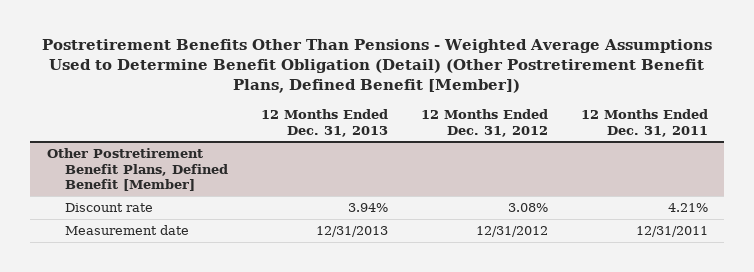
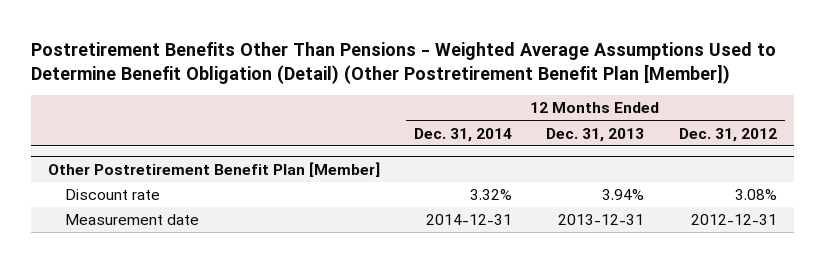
[42,39,713,94] Postretirement Benefits Other Than Pensions - Weighted Average Assumptions Used to Determine Benefit Obligation (Detail) (Other Postretirement Benefit Plans, Defined Benefit [Member]) -> [31,41,777,84] Postretirement Benefits Other Than Pensions - Weighted Average Assumptions Used to Determine Benefit Obligation (Detail) (Other Postretirement Benefit Plan [Member])
[580,109,708,137] 12 Months Ended Dec. 31, 2011 -> none
none -> [414,127,513,142] Dec. 31, 2014
[46,148,228,191] Other Postretirement Benefit Plans, Defined Benefit [Member] -> [48,161,381,177] Other Postretirement Benefit Plan [Member]
[315,226,388,238] 12/31/2013 -> [558,214,645,226] 2013-12-31
[475,226,548,238] 12/31/2012 -> [690,214,777,226] 2012-12-31

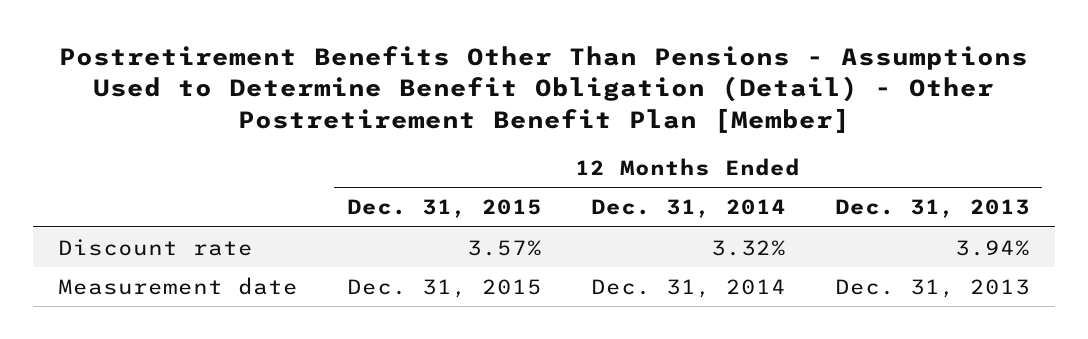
[31,41,777,84] Postretirement Benefits Other Than Pensions - Weighted Average Assumptions Used to Determine Benefit Obligation (Detail) (Other Postretirement Benefit Plan [Member]) -> [58,45,1028,134] Postretirement Benefits Other Than Pensions - Assumptions Used to Determine Benefit Obligation (Detail) - Other Postretirement Benefit Plan [Member]
[678,127,777,142] Dec. 31, 2012 -> none
none -> [346,199,542,219] Dec. 31, 2015
[48,161,381,177] Other Postretirement Benefit Plan [Member] -> none
[426,214,513,226] 2014-12-31 -> [590,278,786,298] Dec. 31, 2014
[558,214,645,226] 2013-12-31 -> [835,278,1031,298] Dec. 31, 2013

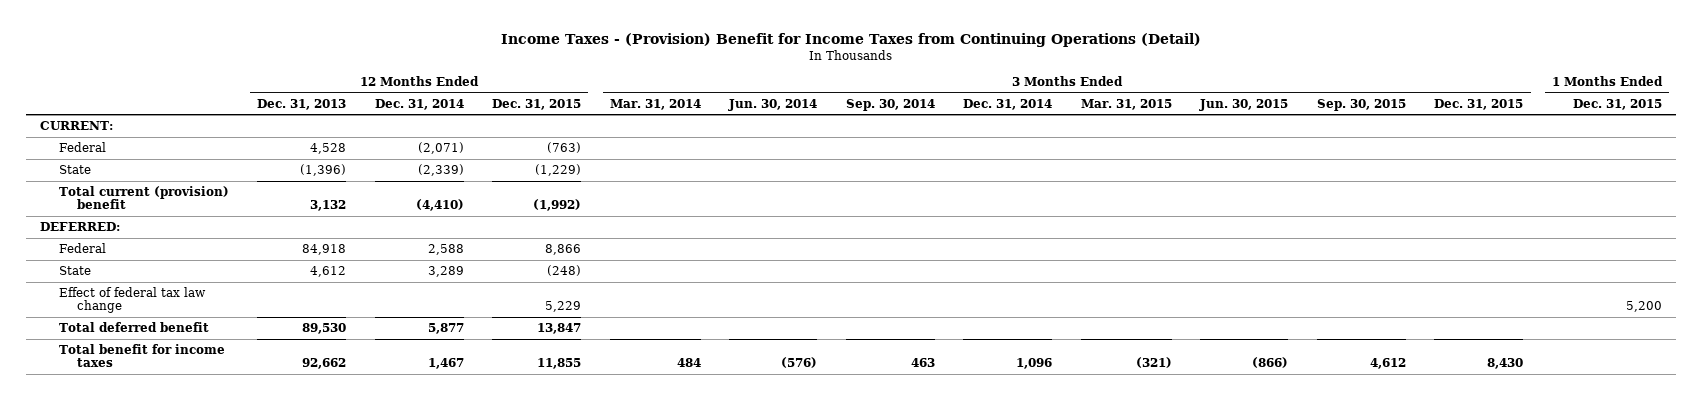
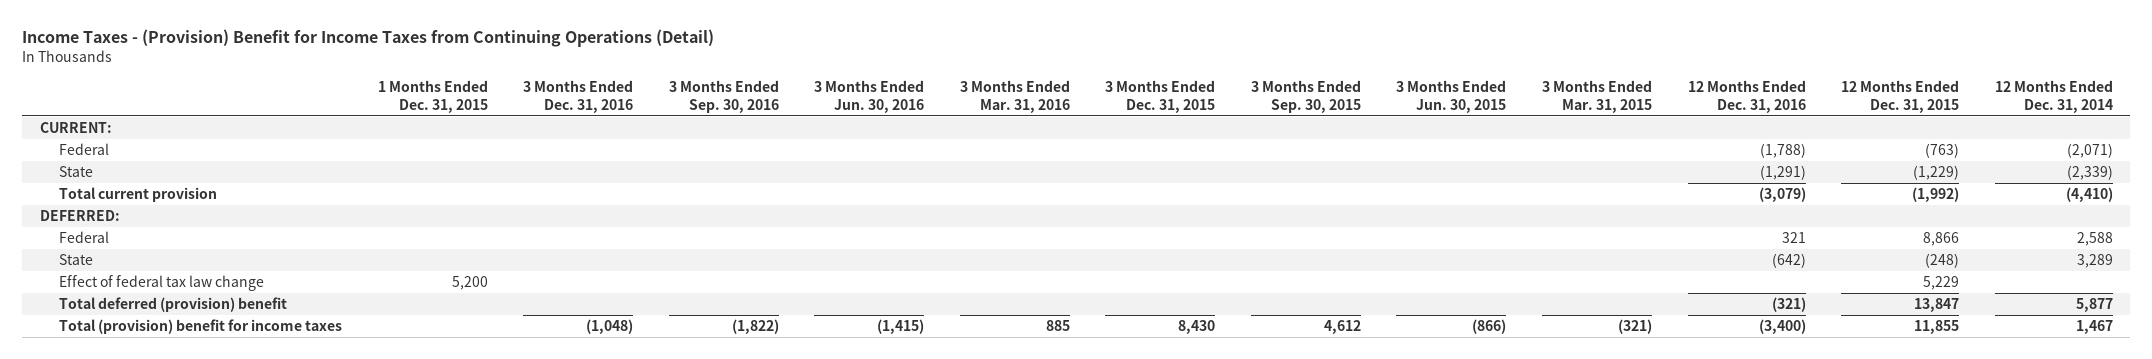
[257,98,347,110] Dec. 31, 2013 -> none
[609,98,701,110] Mar. 31, 2014 -> none
[728,98,818,111] Jun. 30, 2014 -> none
[845,98,935,111] Sep. 30, 2014 -> none
[963,98,1053,110] Dec. 31, 2014 -> none
none -> [523,80,634,113] 3 Months Ended Dec. 31, 2016
none -> [668,80,779,113] 3 Months Ended Sep. 30, 2016
none -> [814,80,925,113] 3 Months Ended Jun. 30, 2016
none -> [959,80,1070,113] 3 Months Ended Mar. 31, 2016
none -> [1687,80,1806,113] 12 Months Ended Dec. 31, 2016
[58,185,229,210] Total current (provision) benefit -> [59,187,218,203] Total current provision
[58,321,209,332] Total deferred benefit -> [59,297,288,313] Total deferred (provision) benefit
[58,343,225,368] Total benefit for income taxes -> [59,319,343,335] Total (provision) benefit for income taxes

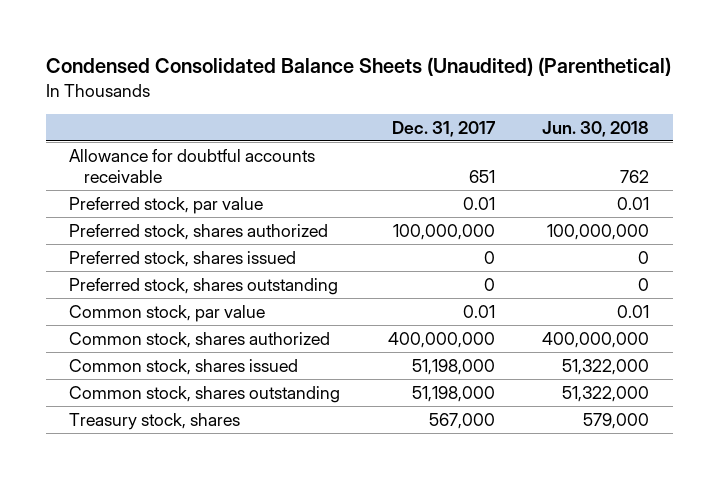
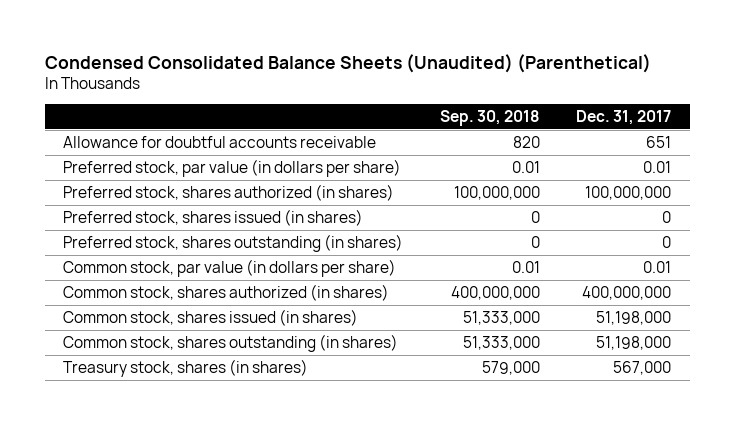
[542,120,650,137] Jun. 30, 2018 -> none
none -> [439,110,540,127] Sep. 30, 2018
[69,196,264,214] Preferred stock, par value -> [63,158,402,177] Preferred stock, par value (in dollars per share)
[69,223,329,240] Preferred stock, shares authorized -> [63,183,395,201] Preferred stock, shares authorized (in shares)
[69,250,297,267] Preferred stock, shares issued -> [63,208,364,226] Preferred stock, shares issued (in shares)
[69,277,339,295] Preferred stock, shares outstanding -> [63,233,404,252] Preferred stock, shares outstanding (in shares)
[69,304,266,322] Common stock, par value -> [63,258,397,277] Common stock, par value (in dollars per share)
[69,331,331,348] Common stock, shares authorized -> [63,283,390,301] Common stock, shares authorized (in shares)
[69,358,299,375] Common stock, shares issued -> [63,308,359,326] Common stock, shares issued (in shares)
[69,385,341,403] Common stock, shares outstanding -> [63,333,399,352] Common stock, shares outstanding (in shares)
[69,412,241,430] Treasury stock, shares -> [63,358,309,377] Treasury stock, shares (in shares)

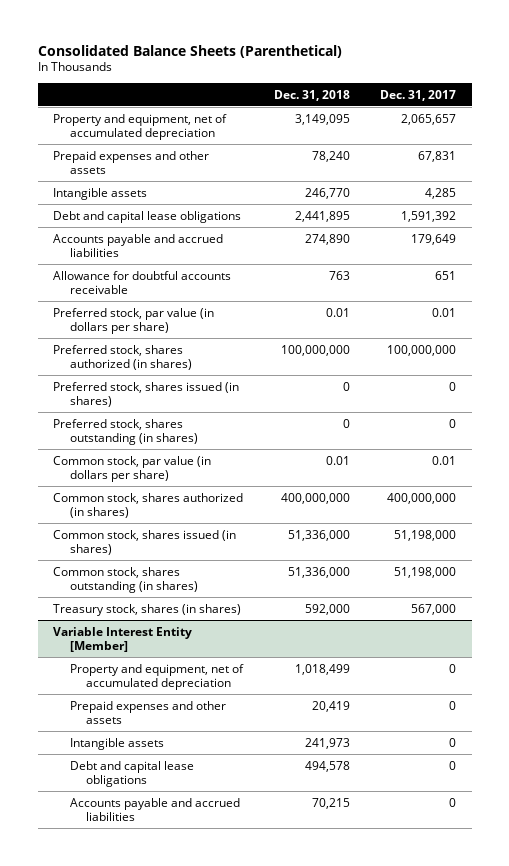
[44,53,651,73] Condensed Consolidated Balance Sheets (Unaudited) (Parenthetical) -> [37,44,342,58] Consolidated Balance Sheets (Parenthetical)
[439,110,540,127] Sep. 30, 2018 -> none
none -> [273,89,350,101] Dec. 31, 2018
none -> [52,113,227,140] Property and equipment, net of accumulated depreciation
none -> [52,150,209,174] Prepaid expenses and other assets
none -> [52,187,147,200] Intangible assets
none -> [52,210,241,223] Debt and capital lease obligations
none -> [52,233,223,257] Accounts payable and accrued liabilities
none -> [52,626,192,652] Variable Interest Entity [Member]
none -> [69,663,244,690] Property and equipment, net of accumulated depreciation
none -> [69,700,226,724] Prepaid expenses and other assets
none -> [69,737,164,750] Intangible assets
none -> [69,760,194,787] Debt and capital lease obligations
none -> [69,797,240,821] Accounts payable and accrued liabilities

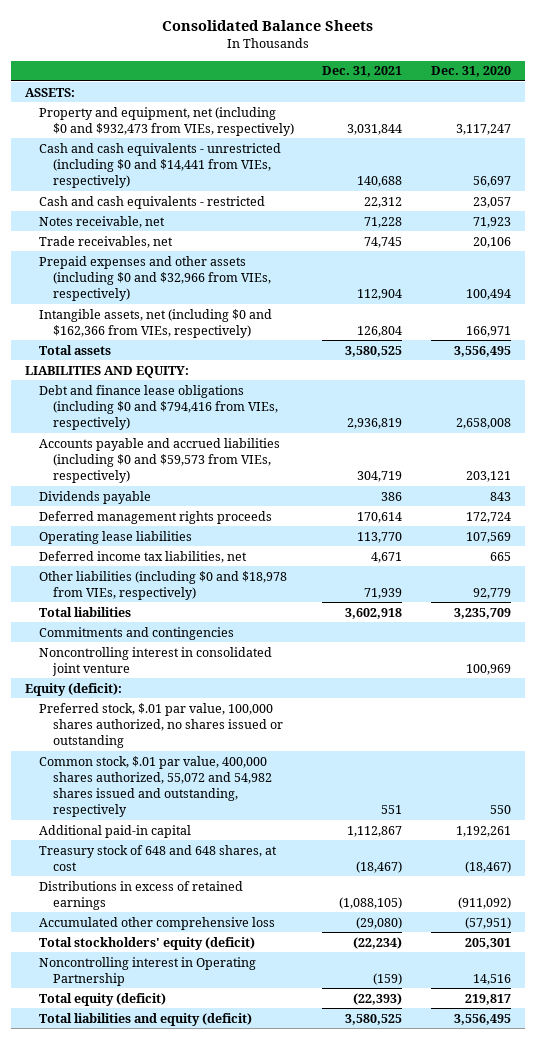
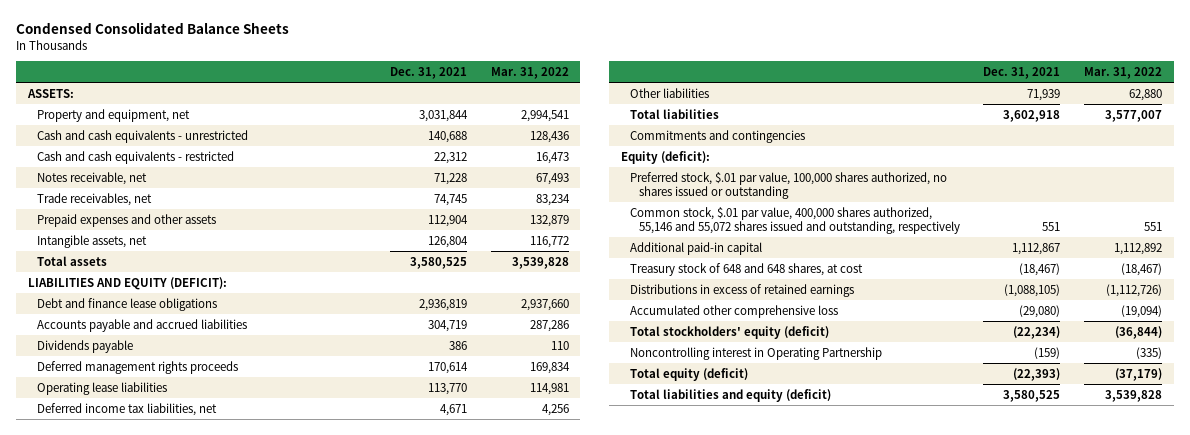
[161,19,373,31] Consolidated Balance Sheets -> [16,22,290,35] Condensed Consolidated Balance Sheets
[430,66,511,78] Dec. 31, 2020 -> none
none -> [490,66,569,79] Mar. 31, 2022
[39,106,294,136] Property and equipment, net (including $0 and $932,473 from VIEs, respectively) -> [36,108,190,122] Property and equipment, net
[39,142,282,189] Cash and cash equivalents - unrestricted (including $0 and $14,441 from VIEs, respectively) -> [36,129,248,143] Cash and cash equivalents - unrestricted
[39,255,271,302] Prepaid expenses and other assets (including $0 and $32,966 from VIEs, respectively) -> [36,213,216,227] Prepaid expenses and other assets
[39,308,273,338] Intangible assets, net (including $0 and $162,366 from VIEs, respectively) -> [36,234,147,248] Intangible assets, net
[25,365,190,378] LIABILITIES AND EQUITY: -> [27,276,227,290] LIABILITIES AND EQUITY (DEFICIT):
[39,384,278,431] Debt and finance lease obligations (including $0 and $794,416 from VIEs, respectively) -> [36,297,217,311] Debt and finance lease obligations
[39,437,281,484] Accounts payable and accrued liabilities (including $0 and $59,573 from VIEs, respectively) -> [36,318,247,332] Accounts payable and accrued liabilities
[39,570,288,600] Other liabilities (including $0 and $18,978 from VIEs, respectively) -> [629,87,709,98] Other liabilities
[39,646,273,676] Noncontrolling interest in consolidated joint venture -> none
[39,755,272,818] Common stock, $.01 par value, 400,000 shares authorized, 55,072 and 54,982 shares issued and outstanding, respectively -> [629,206,960,235] Common stock, $.01 par value, 400,000 shares authorized, 55,146 and 55,072 shares issued and outstanding, respectively

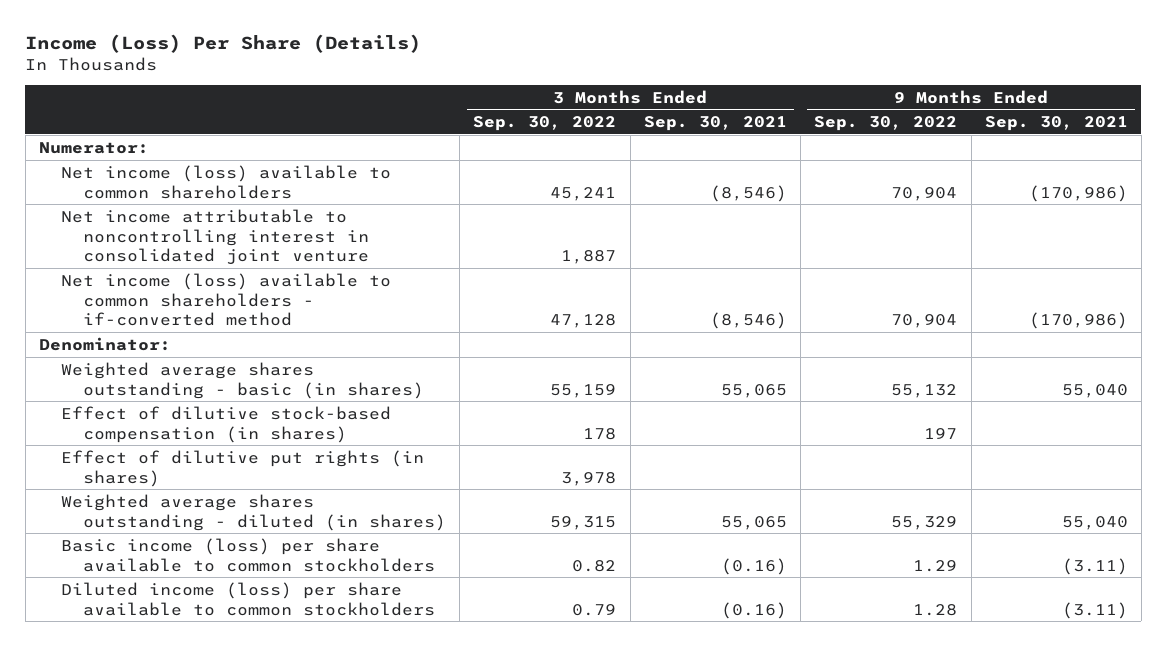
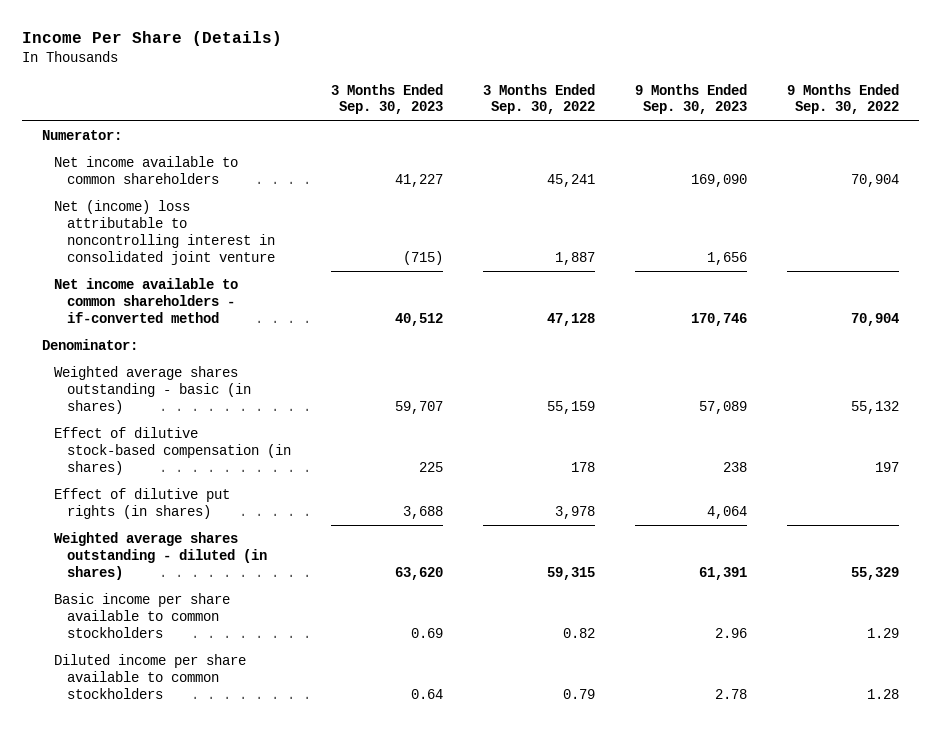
[25,33,422,53] Income (Loss) Per Share (Details) -> [21,31,282,47] Income Per Share (Details)
[643,116,787,132] Sep. 30, 2021 -> none
[984,116,1128,132] Sep. 30, 2021 -> none
none -> [331,83,444,115] 3 Months Ended Sep. 30, 2023
none -> [634,83,747,115] 9 Months Ended Sep. 30, 2023
[60,164,391,199] Net income (loss) available to common shareholders -> [54,156,239,185] Net income available to common shareholders
[60,208,370,266] Net income attributable to noncontrolling interest in consolidated joint venture -> [54,200,276,266] Net (income) loss attributable to noncontrolling interest in consolidated joint venture
[60,272,391,327] Net income (loss) available to common shareholders - if-converted method -> [54,278,239,324] Net income available to common shareholders - if-converted method
[60,537,436,572] Basic income (loss) per share available to common stockholders -> [54,593,231,639] Basic income per share available to common stockholders
[60,581,436,616] Diluted income (loss) per share available to common stockholders -> [54,654,247,700] Diluted income per share available to common stockholders

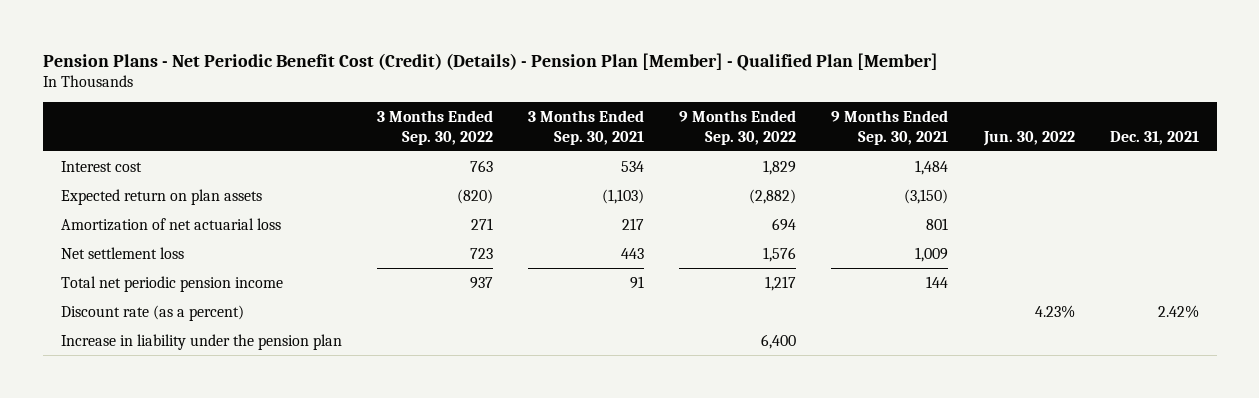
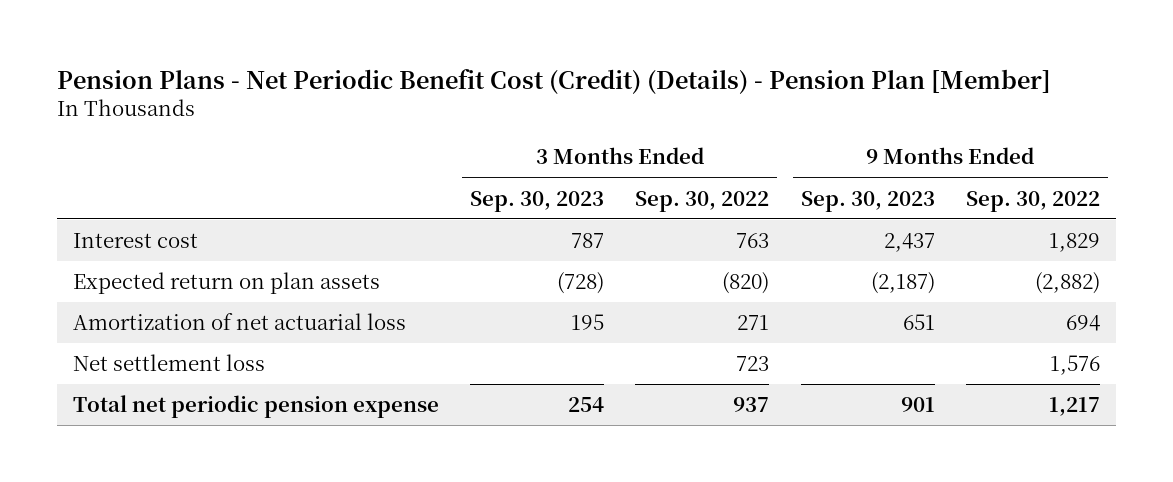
[42,52,938,71] Pension Plans - Net Periodic Benefit Cost (Credit) (Details) - Pension Plan [Member] - Qualified Plan [Member] -> [57,68,1052,94] Pension Plans - Net Periodic Benefit Cost (Credit) (Details) - Pension Plan [Member]
[527,110,644,145] 3 Months Ended Sep. 30, 2021 -> none
[831,110,949,145] 9 Months Ended Sep. 30, 2021 -> none
[982,130,1075,146] Jun. 30, 2022 -> none
[1109,130,1199,145] Dec. 31, 2021 -> none
none -> [470,190,605,212] Sep. 30, 2023
none -> [800,190,935,212] Sep. 30, 2023
[60,304,244,321] Discount rate (as a percent) -> none
[60,333,342,350] Increase in liability under the pension plan -> none
[60,275,283,292] Total net periodic pension income -> [72,395,439,419] Total net periodic pension expense

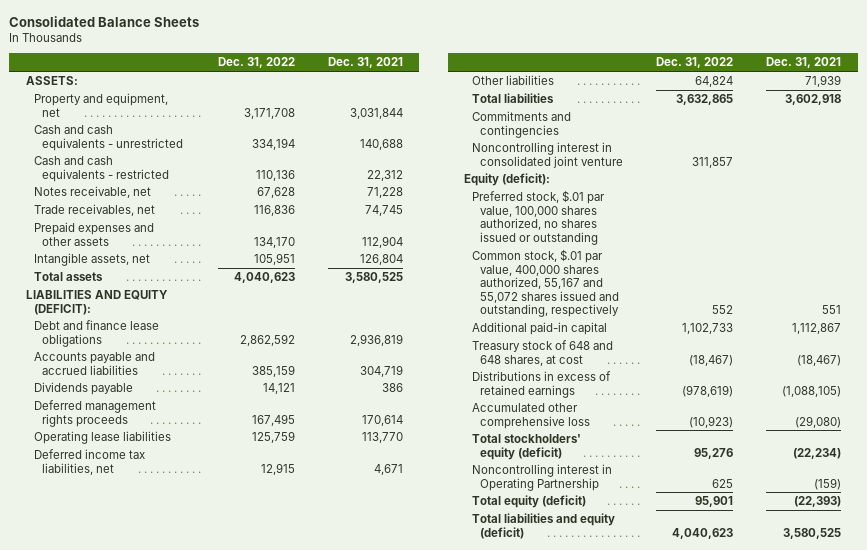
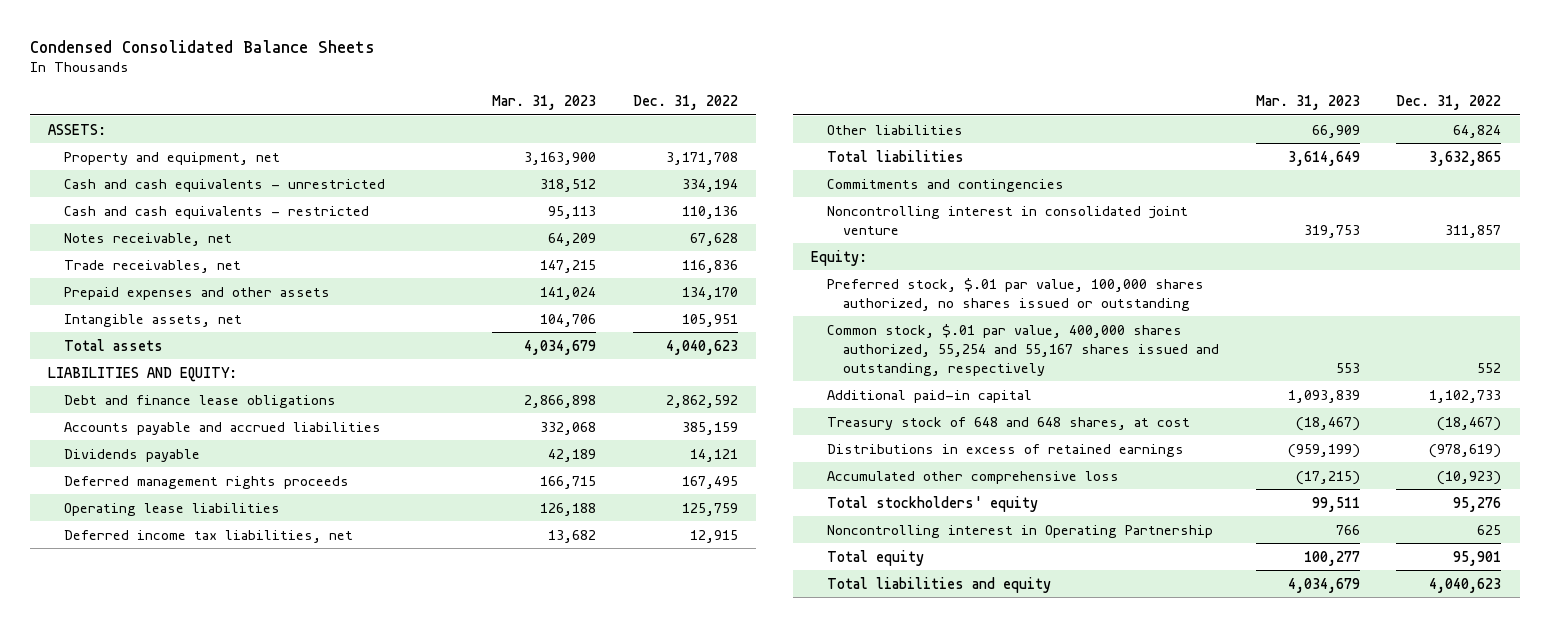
[9,15,200,27] Consolidated Balance Sheets -> [29,39,375,53] Condensed Consolidated Balance Sheets
[327,57,403,69] Dec. 31, 2021 -> none
none -> [492,94,597,110] Mar. 31, 2023
[25,290,168,315] LIABILITIES AND EQUITY (DEFICIT): -> [48,366,238,382] LIABILITIES AND EQUITY:
[464,173,551,187] Equity (deficit): -> [811,249,868,266] Equity:
[472,249,619,318] Common stock, $.01 par value, 400,000 shares authorized, 55,167 and 55,072 shares issued and outstanding, respectively -> [827,323,1220,376] Common stock, $.01 par value, 400,000 shares authorized, 55,254 and 55,167 shares issued and outstanding, respectively
[472,434,582,460] Total stockholders' equity (deficit) -> [827,495,1039,512] Total stockholders' equity
[472,495,587,509] Total equity (deficit) -> [827,549,925,566] Total equity
[472,513,616,539] Total liabilities and equity (deficit) -> [827,576,1052,593] Total liabilities and equity

